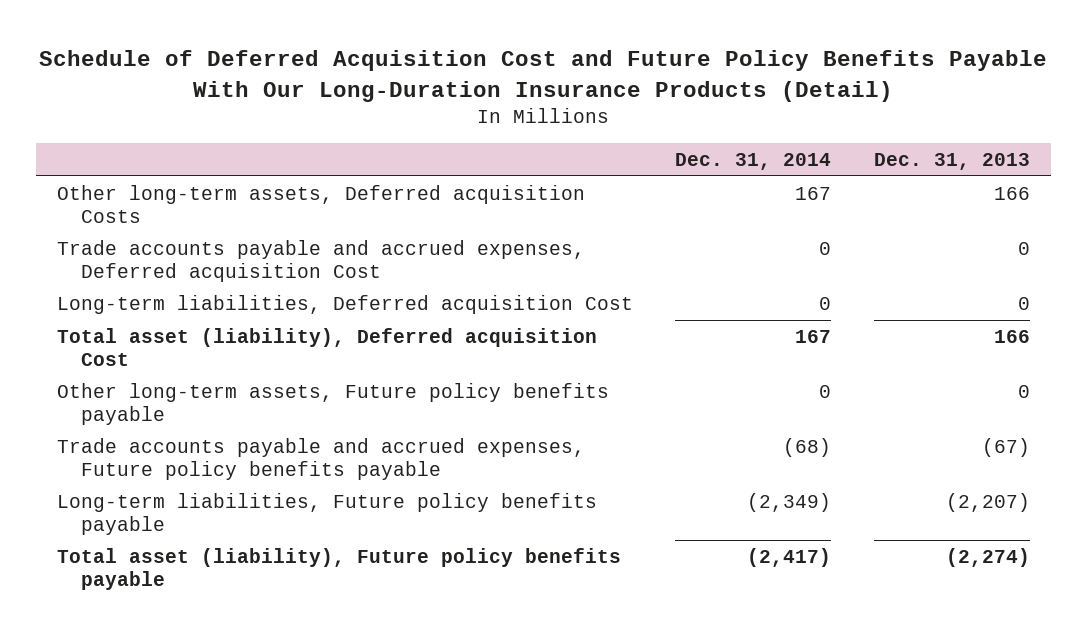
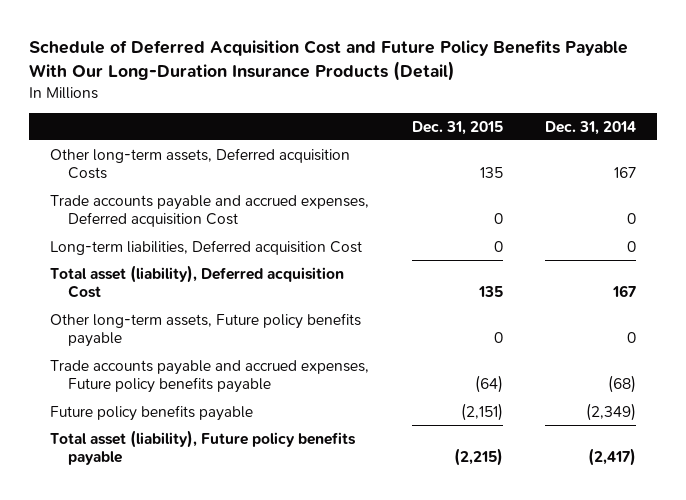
[874,153,1031,171] Dec. 31, 2013 -> none
none -> [411,120,503,135] Dec. 31, 2015
[56,492,597,535] Long-term liabilities, Future policy benefits payable -> [50,404,254,421] Future policy benefits payable

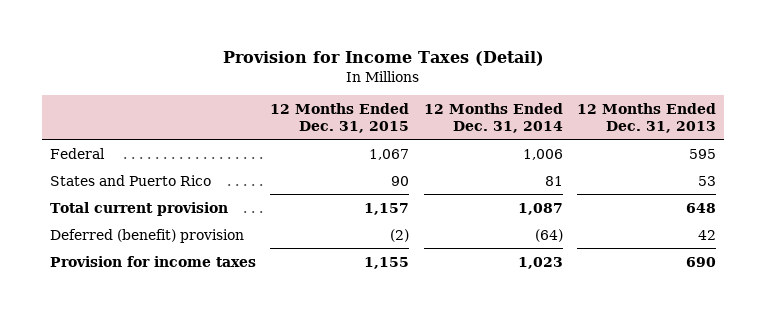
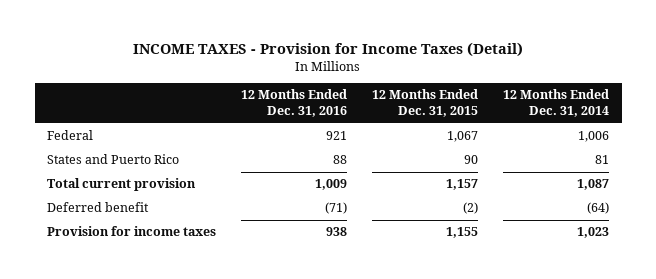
[222,51,544,67] Provision for Income Taxes (Detail) -> [133,41,524,57] INCOME TAXES - Provision for Income Taxes (Detail)
[577,102,717,133] 12 Months Ended Dec. 31, 2013 -> none
none -> [241,89,348,118] 12 Months Ended Dec. 31, 2016
[49,228,244,243] Deferred (benefit) provision -> [47,202,150,213] Deferred benefit

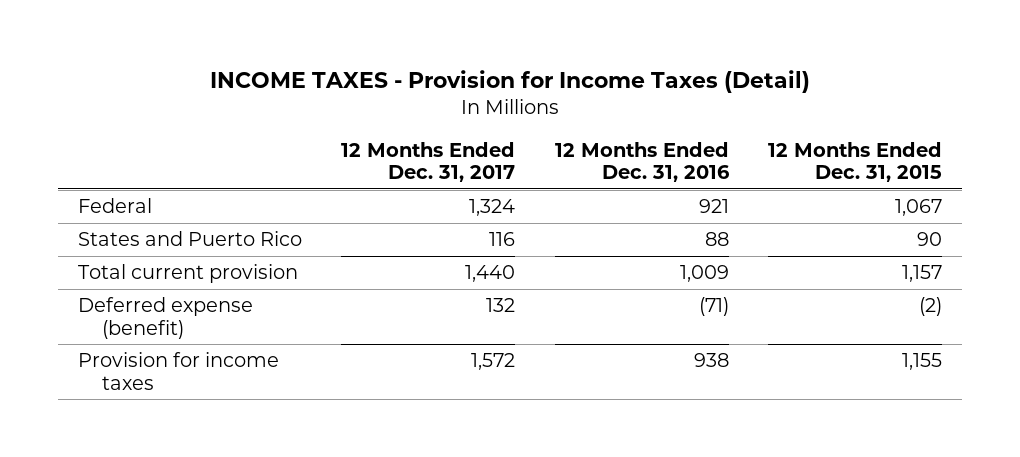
[503,89,610,118] 12 Months Ended Dec. 31, 2014 -> none
none -> [341,141,516,182] 12 Months Ended Dec. 31, 2017
[47,202,150,213] Deferred benefit -> [77,297,253,339] Deferred expense (benefit)

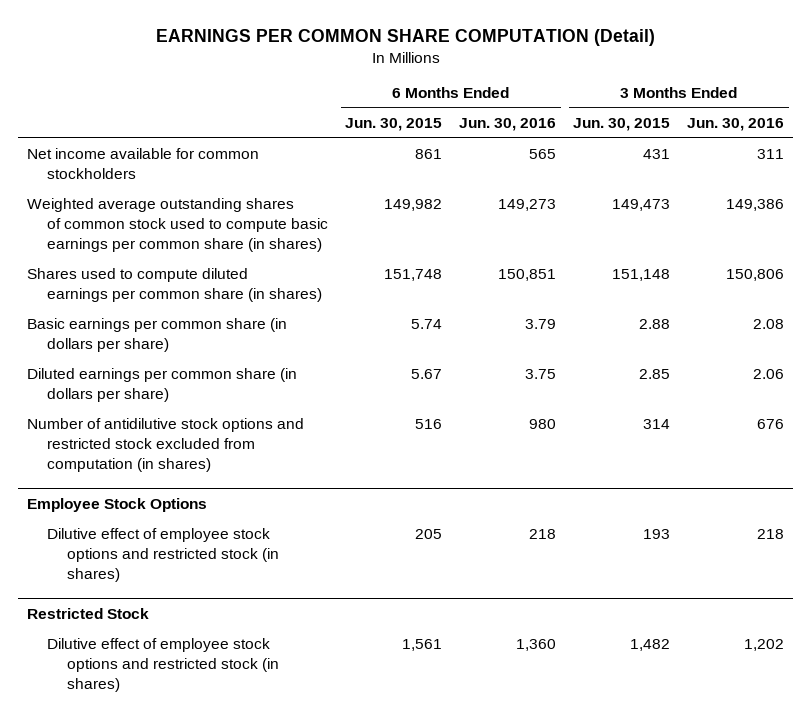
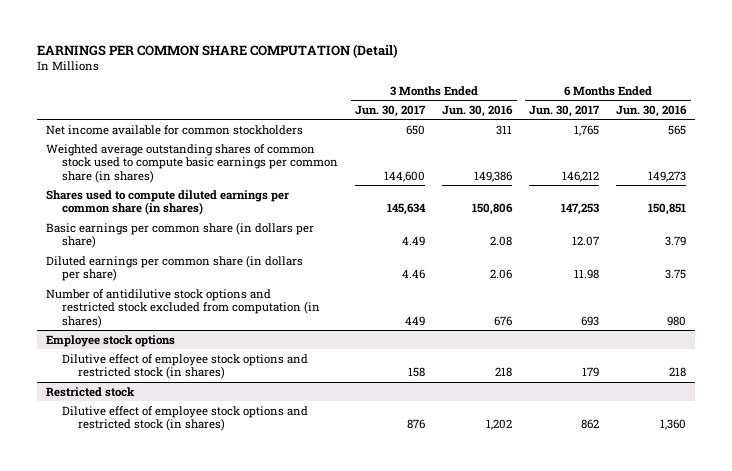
[345,118,443,132] Jun. 30, 2015 -> none
[573,118,671,132] Jun. 30, 2015 -> none
none -> [355,104,427,117] Jun. 30, 2017
none -> [529,104,601,117] Jun. 30, 2017
[26,498,207,513] Employee Stock Options -> [45,334,175,347] Employee stock options
[26,608,149,620] Restricted Stock -> [45,386,135,397] Restricted stock

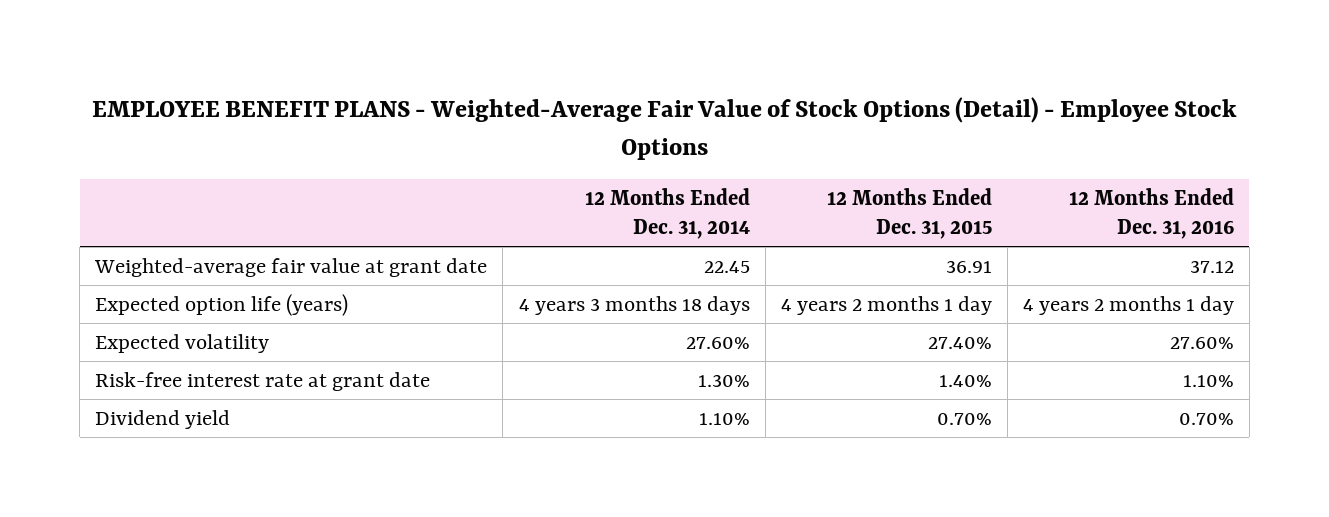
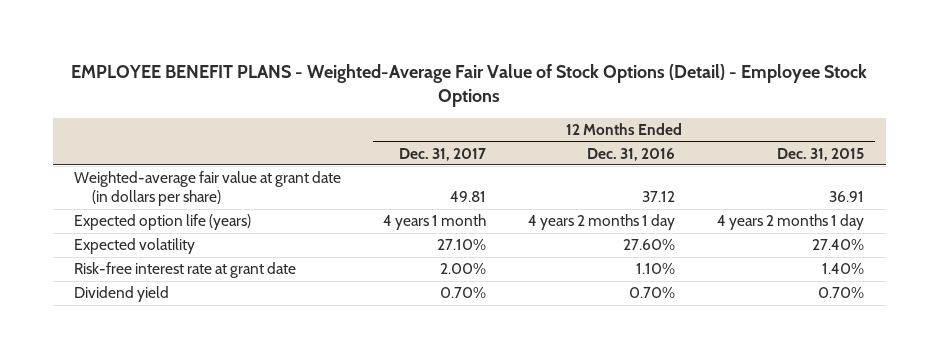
[584,188,750,240] 12 Months Ended Dec. 31, 2014 -> none
none -> [399,147,487,161] Dec. 31, 2017
[94,257,488,277] Weighted-average fair value at grant date -> [74,171,342,207] Weighted-average fair value at grant date (in dollars per share)

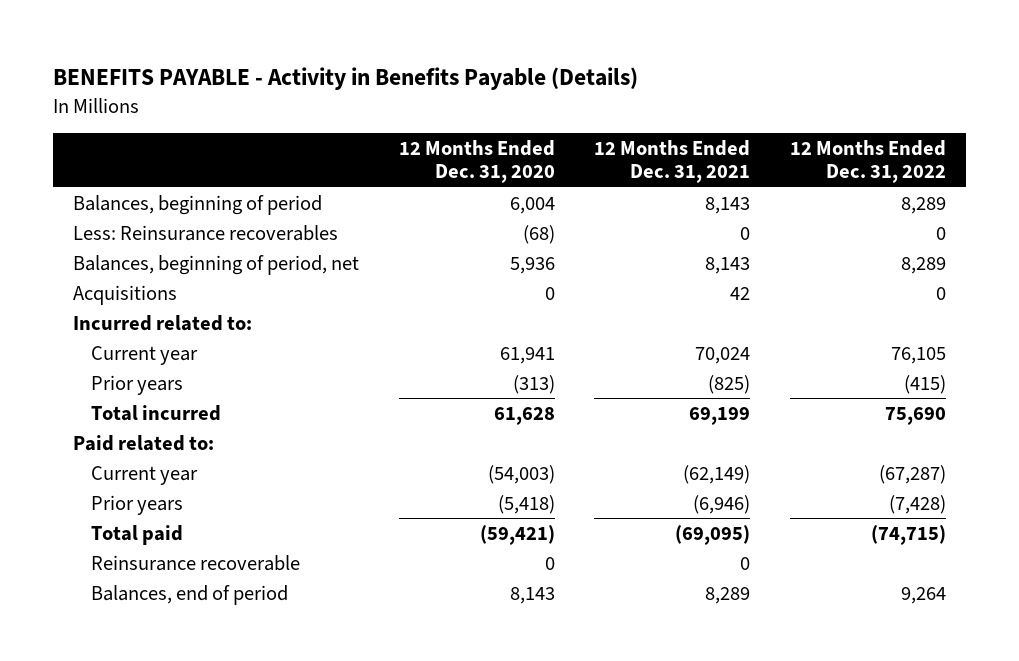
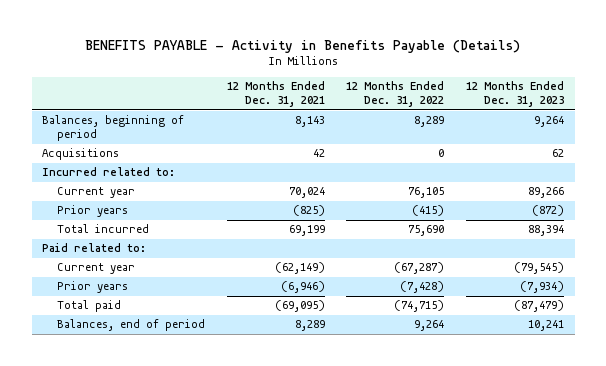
[398,139,555,184] 12 Months Ended Dec. 31, 2020 -> none
none -> [465,81,564,108] 12 Months Ended Dec. 31, 2023
[73,224,339,241] Less: Reinsurance recoverables -> none
[73,254,360,275] Balances, beginning of period, net -> none
[91,554,301,571] Reinsurance recoverable -> none

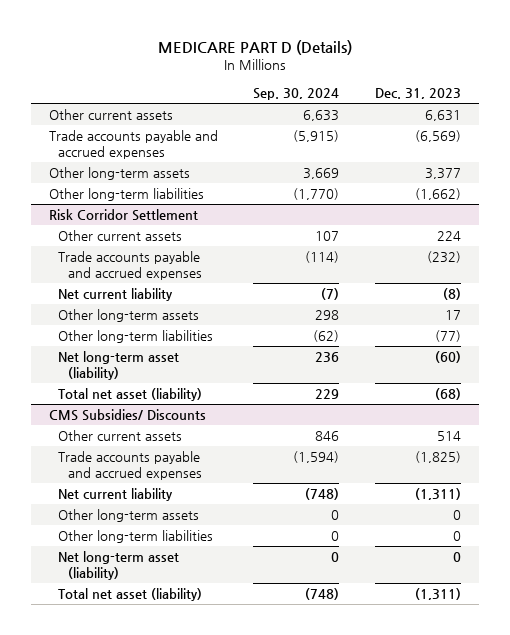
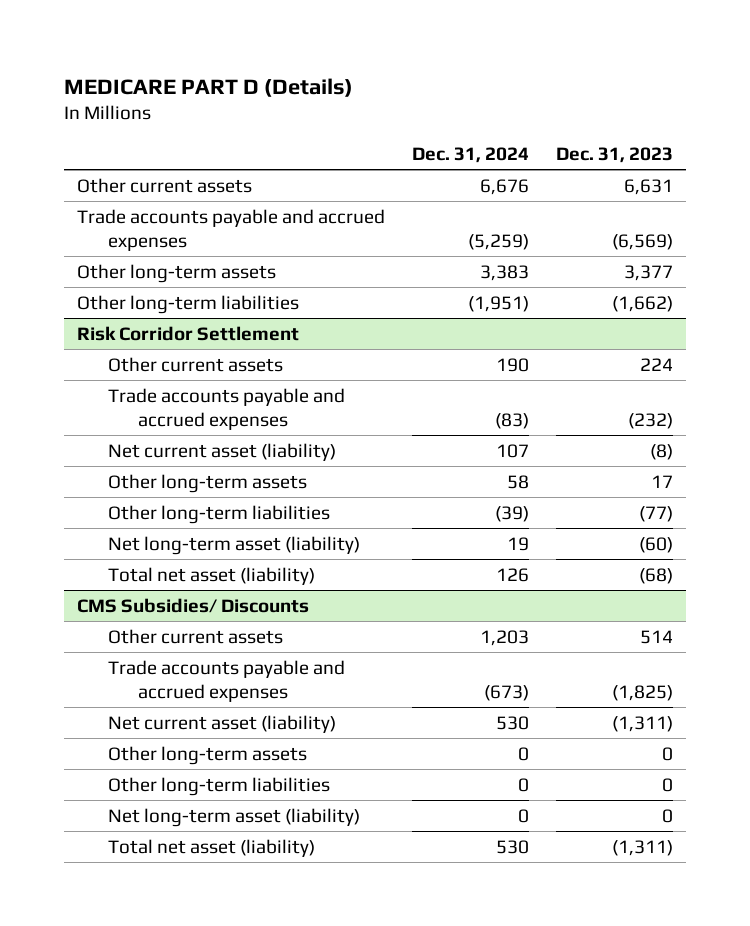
[253,88,340,101] Sep. 30, 2024 -> none
none -> [412,146,530,163] Dec. 31, 2024
[58,287,174,301] Net current liability -> [107,442,336,461] Net current asset (liability)
[58,487,174,501] Net current liability -> [107,714,336,733] Net current asset (liability)

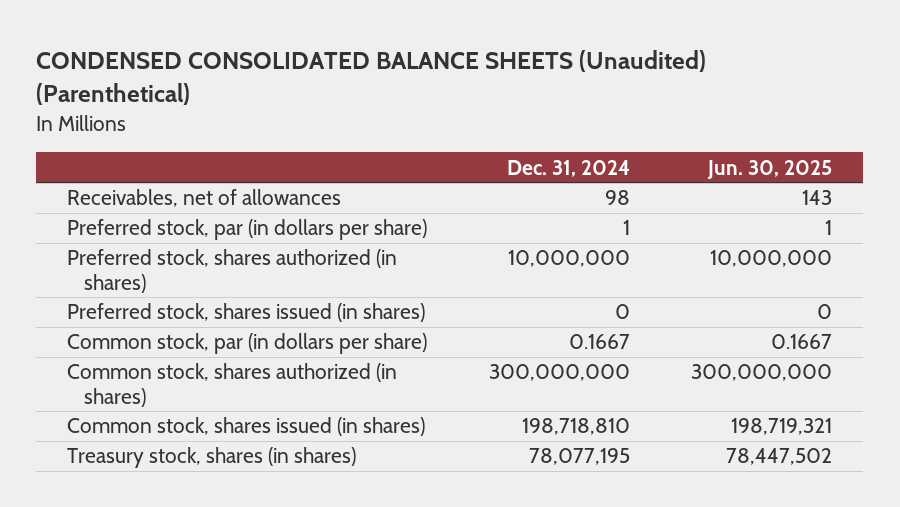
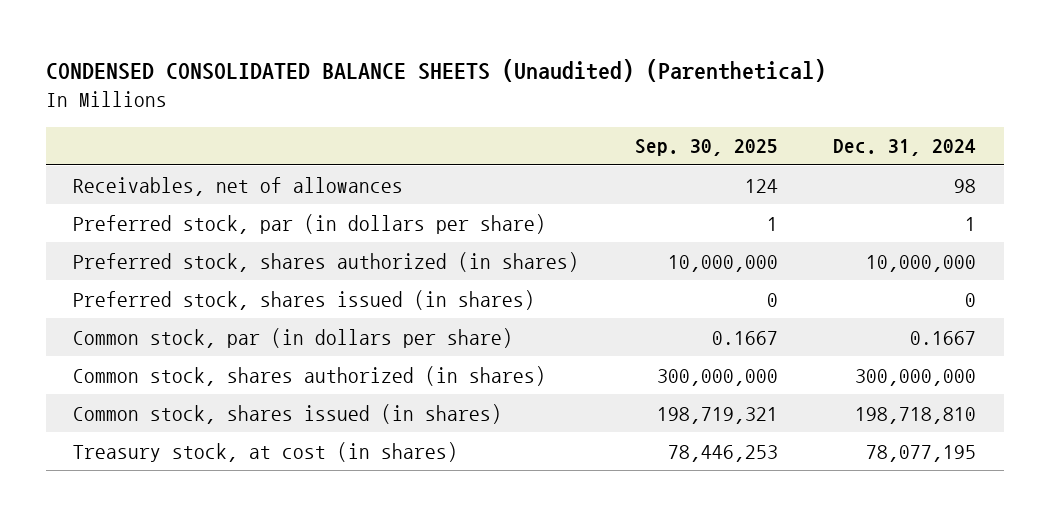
[707,159,833,179] Jun. 30, 2025 -> none
none -> [634,139,778,157] Sep. 30, 2025
[67,447,357,469] Treasury stock, shares (in shares) -> [73,441,459,462] Treasury stock, at cost (in shares)

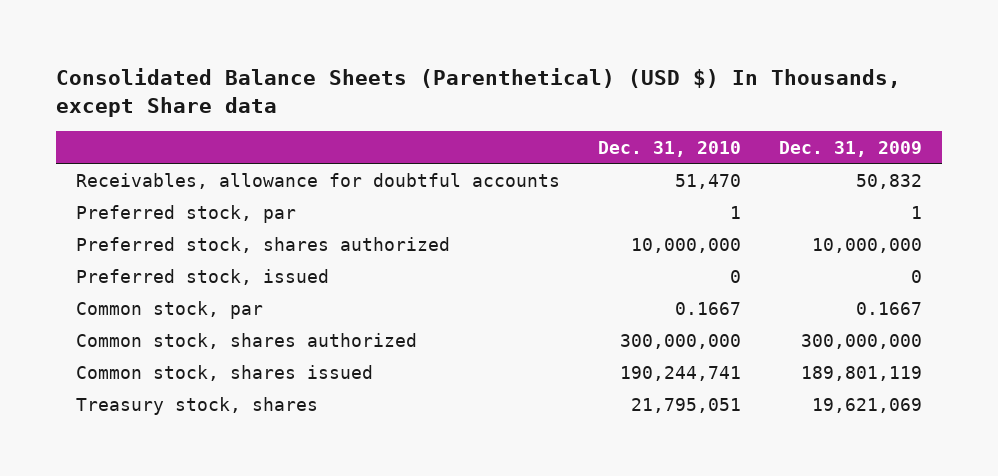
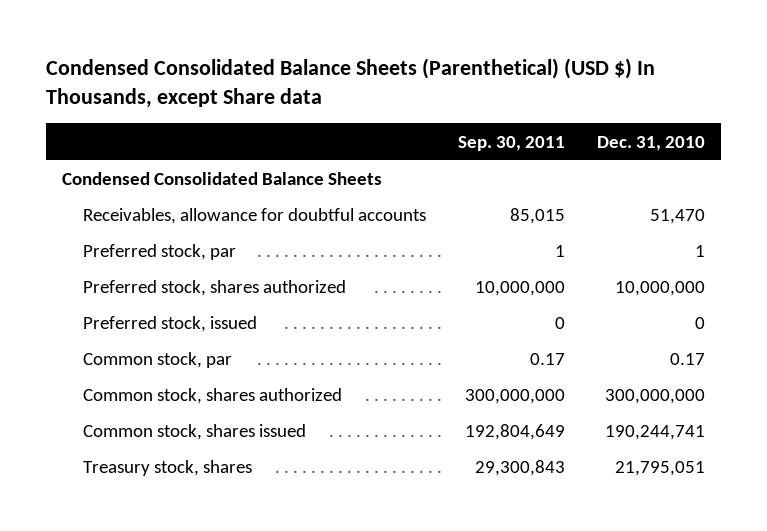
[56,67,902,117] Consolidated Balance Sheets (Parenthetical) (USD $) In Thousands, except Share data -> [45,57,655,109] Condensed Consolidated Balance Sheets (Parenthetical) (USD $) In Thousands, except Share data
[779,140,923,157] Dec. 31, 2009 -> none
none -> [458,135,566,151] Sep. 30, 2011
none -> [61,172,382,186] Condensed Consolidated Balance Sheets
[675,301,742,315] 0.1667 -> [670,353,706,366] 0.17

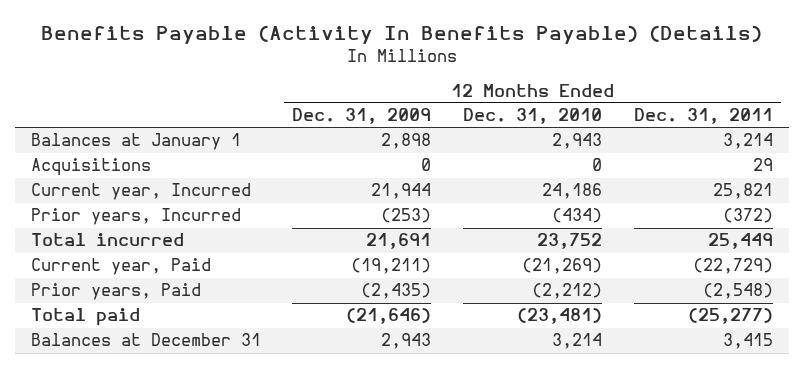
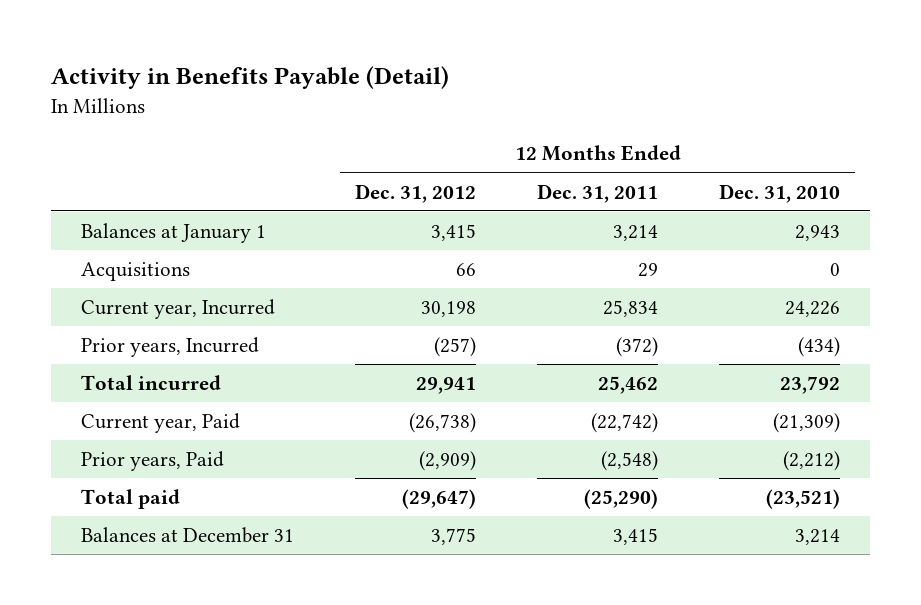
[40,24,762,44] Benefits Payable (Activity In Benefits Payable) (Details) -> [51,66,450,90] Activity in Benefits Payable (Detail)
[292,108,432,125] Dec. 31, 2009 -> none
none -> [355,183,477,203] Dec. 31, 2012
[542,183,603,200] 24,186 -> [785,301,841,318] 24,226
[713,183,774,200] 25,821 -> [603,300,659,318] 25,834
[537,233,603,250] 23,752 -> [780,376,841,395] 23,792
[708,233,774,250] 25,449 -> [598,376,659,395] 25,462
[522,258,603,275] (21,269) -> [773,413,841,434] (21,309)
[693,258,774,275] (22,729) -> [591,413,659,434] (22,742)
[517,308,603,325] (23,481) -> [766,489,841,510] (23,521)
[688,308,774,325] (25,277) -> [584,489,659,510] (25,290)

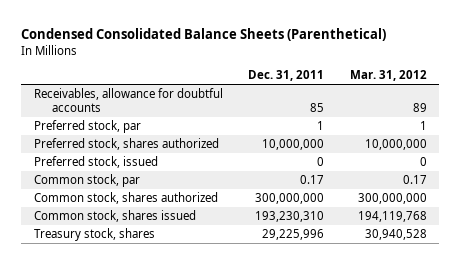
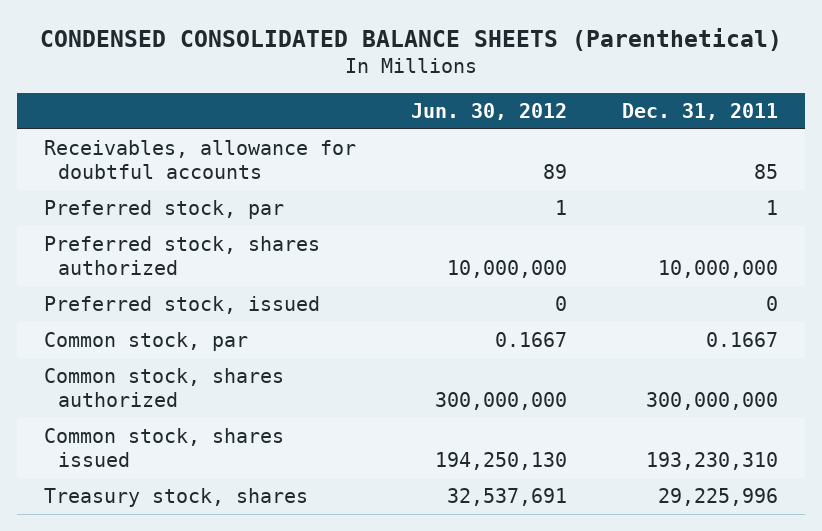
[21,28,387,42] Condensed Consolidated Balance Sheets (Parenthetical) -> [40,28,783,52] CONDENSED CONSOLIDATED BALANCE SHEETS (Parenthetical)
[349,70,427,82] Mar. 31, 2012 -> none
none -> [411,102,568,120] Jun. 30, 2012
[300,175,325,185] 0.17 -> [706,332,779,348] 0.1667

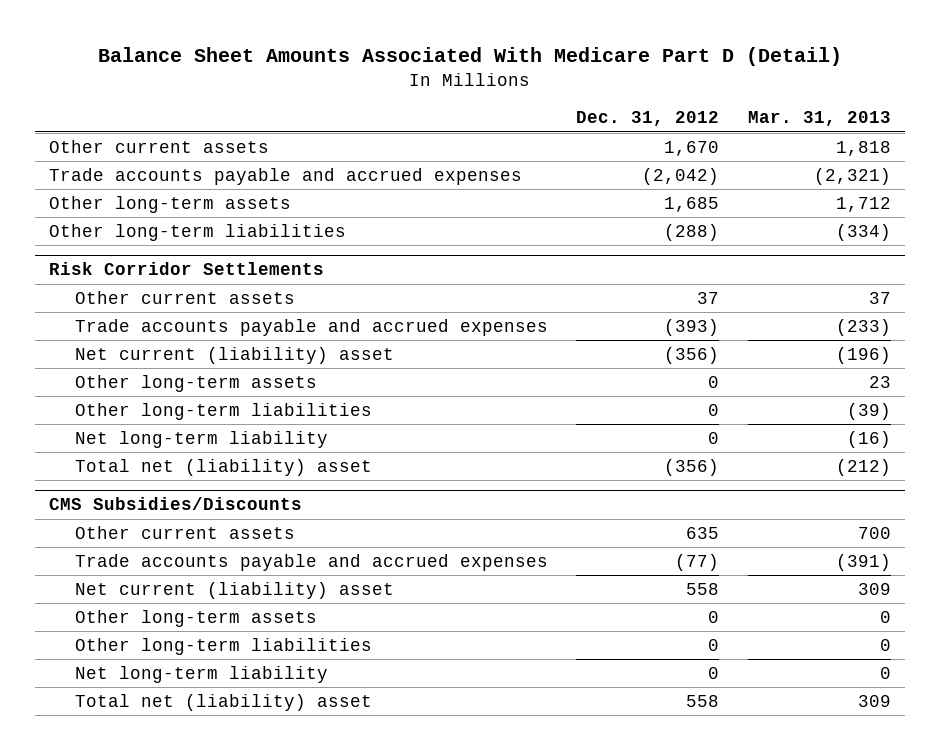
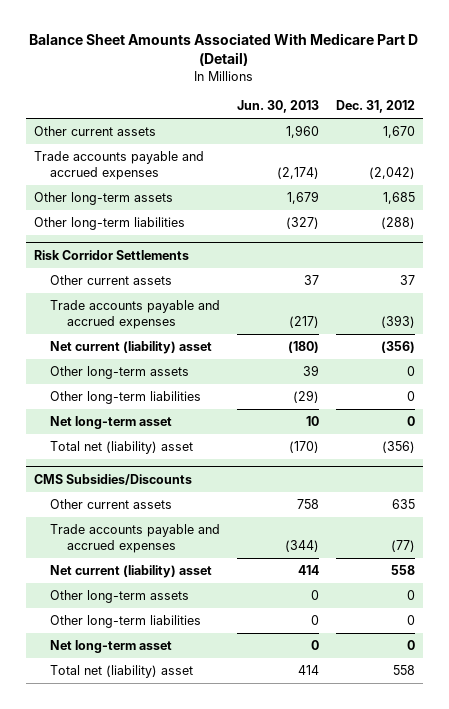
[748,111,892,127] Mar. 31, 2013 -> none
none -> [237,100,320,114] Jun. 30, 2013
[74,430,328,448] Net long-term liability -> [50,415,173,429] Net long-term asset
[74,665,328,683] Net long-term liability -> [50,639,173,653] Net long-term asset

